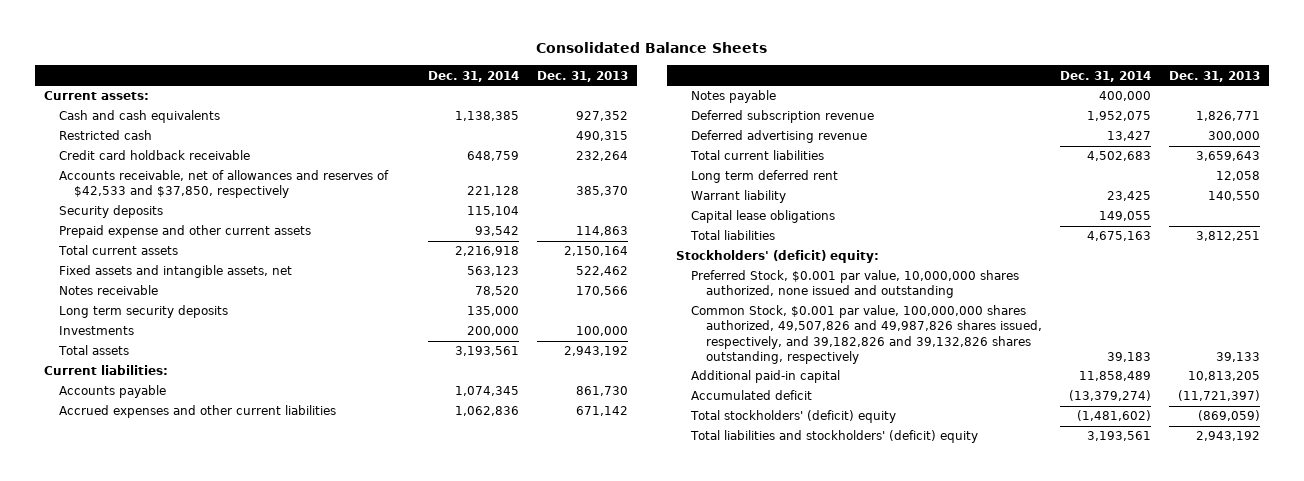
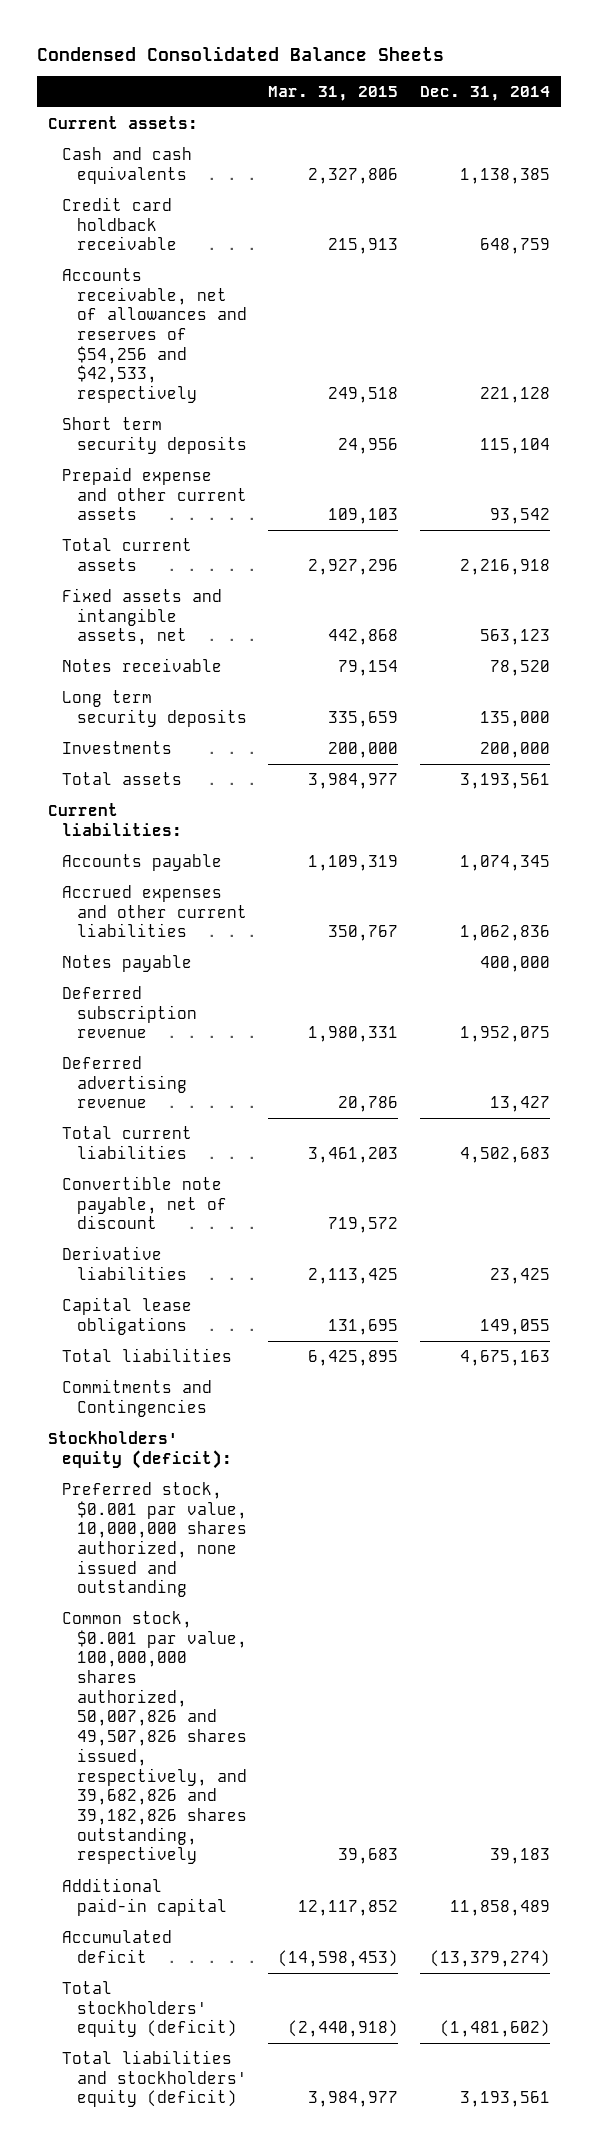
[536,42,768,54] Consolidated Balance Sheets -> [36,45,444,61] Condensed Consolidated Balance Sheets
[537,70,629,82] Dec. 31, 2013 -> none
none -> [268,85,399,101] Mar. 31, 2015
[58,130,152,141] Restricted cash -> none
[58,170,389,199] Accounts receivable, net of allowances and reserves of $42,533 and $37,850, respectively -> [62,267,247,404] Accounts receivable, net of allowances and reserves of $54,256 and $42,533, respectively
[58,205,163,219] Security deposits -> [62,416,247,454] Short term security deposits
[690,170,838,184] Long term deferred rent -> none
none -> [62,1175,227,1230] Convertible note payable, net of discount
[690,190,786,204] Warrant liability -> [62,1245,187,1280] Derivative liabilities
none -> [62,1378,213,1417] Commitments and Contingencies
[675,250,879,264] Stockholders' (deficit) equity: -> [47,1430,233,1469] Stockholders' equity (deficit):
[690,270,1019,299] Preferred Stock, $0.001 par value, 10,000,000 shares authorized, none issued and outstanding -> [62,1481,247,1598] Preferred stock, $0.001 par value, 10,000,000 shares authorized, none issued and outstanding
[690,305,1042,364] Common Stock, $0.001 par value, 100,000,000 shares authorized, 49,507,826 and 49,987,826 shares issued, respectively, and 39,182,826 and 39,132,826 shares outstanding, respectively -> [62,1610,247,1865] Common stock, $0.001 par value, 100,000,000 shares authorized, 50,007,826 and 49,507,826 shares issued, respectively, and 39,682,826 and 39,182,826 shares outstanding, respectively
[689,410,896,424] Total stockholders' (deficit) equity -> [62,1980,237,2038] Total stockholders' equity (deficit)
[689,430,978,444] Total liabilities and stockholders' (deficit) equity -> [62,2049,247,2108] Total liabilities and stockholders' equity (deficit)

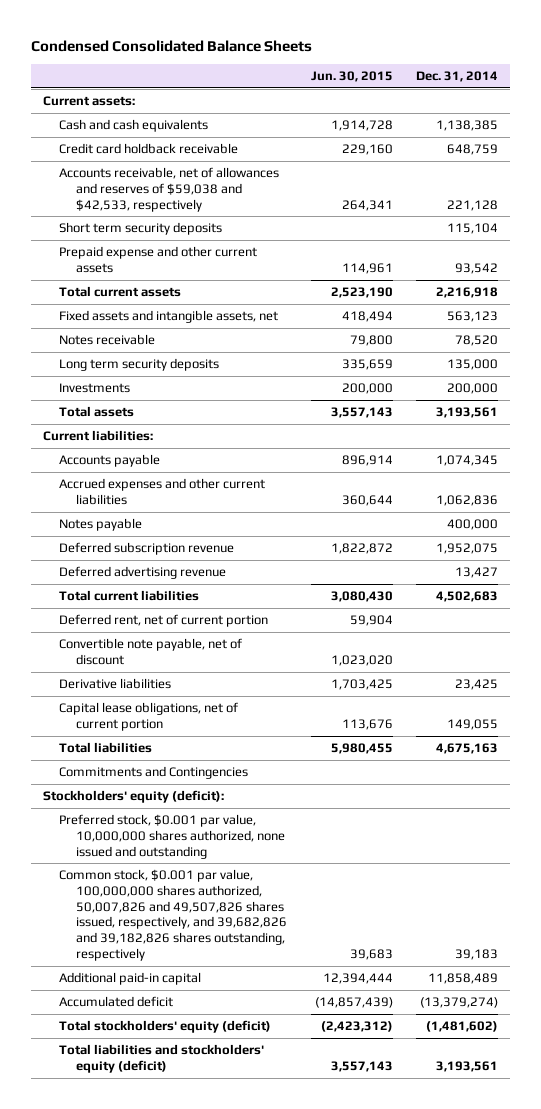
[268,85,399,101] Mar. 31, 2015 -> none
none -> [310,71,393,83] Jun. 30, 2015
[62,267,247,404] Accounts receivable, net of allowances and reserves of $54,256 and $42,533, respectively -> [59,167,280,212] Accounts receivable, net of allowances and reserves of $59,038 and $42,533, respectively
none -> [59,614,269,628] Deferred rent, net of current portion
[62,1296,193,1335] Capital lease obligations -> [59,702,239,731] Capital lease obligations, net of current portion

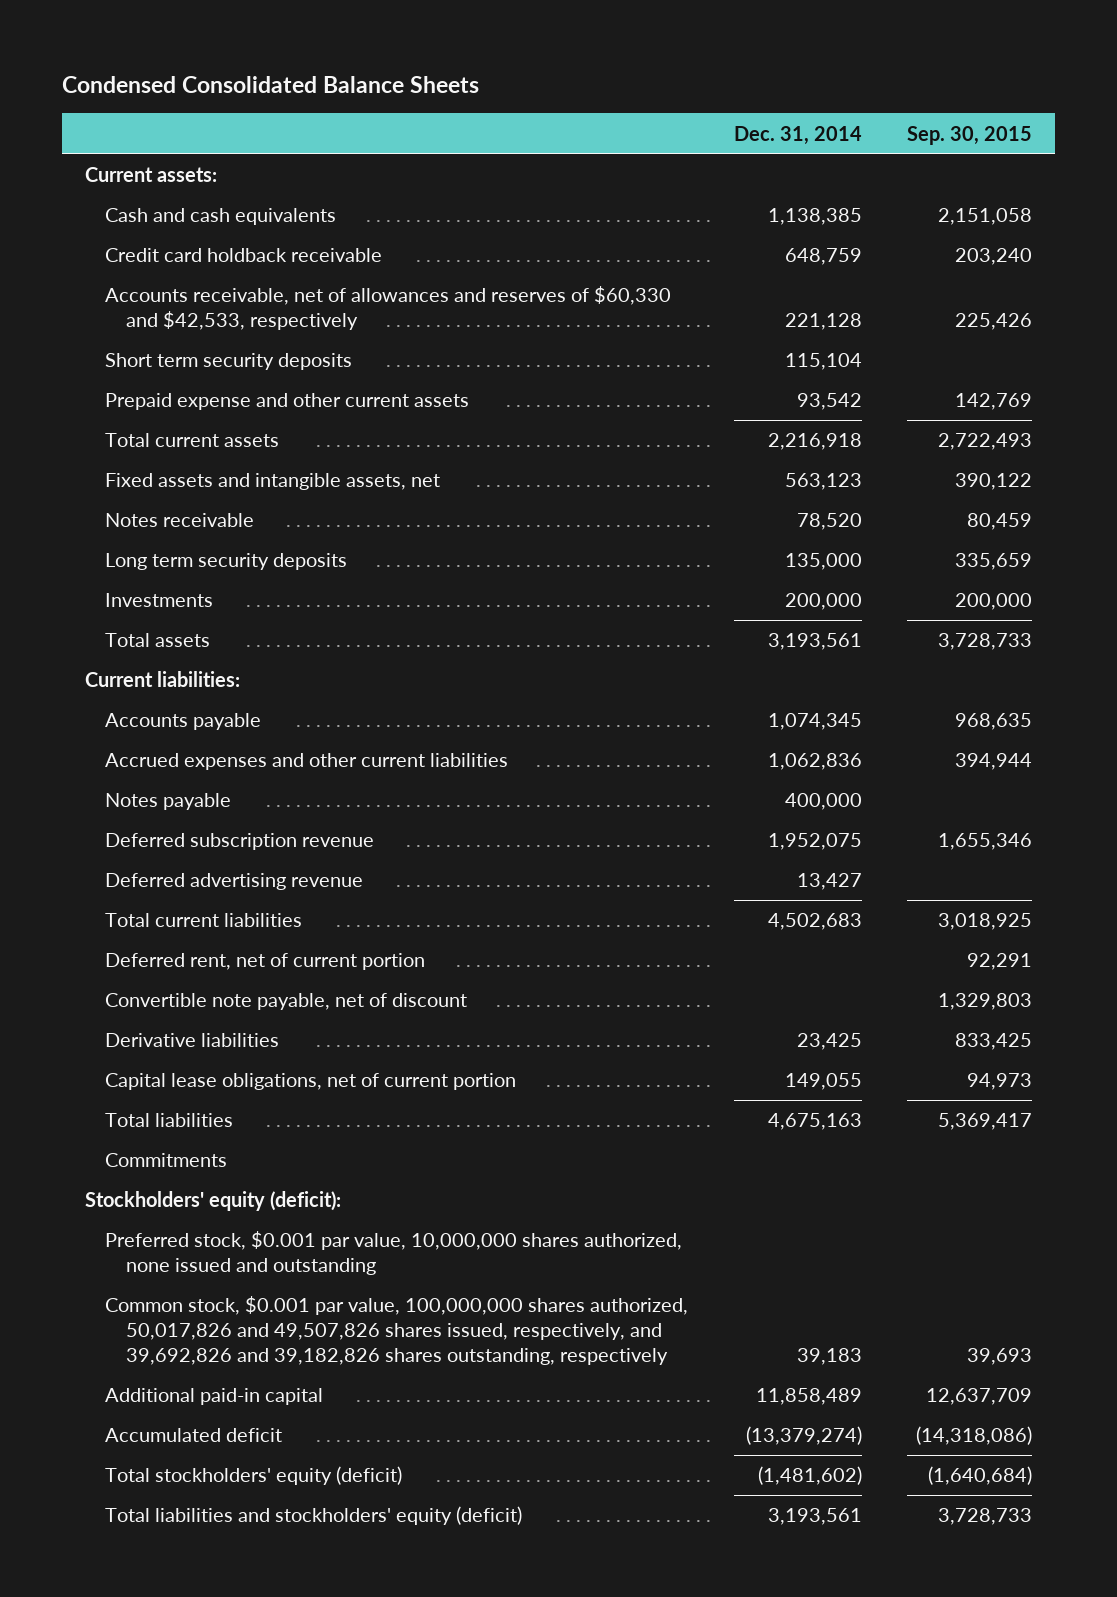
[310,71,393,83] Jun. 30, 2015 -> none
none -> [907,125,1033,145] Sep. 30, 2015
[59,167,280,212] Accounts receivable, net of allowances and reserves of $59,038 and $42,533, respectively -> [105,286,672,331] Accounts receivable, net of allowances and reserves of $60,330 and $42,533, respectively
[59,766,249,780] Commitments and Contingencies -> [105,1153,228,1168] Commitments
[59,869,288,961] Common stock, $0.001 par value, 100,000,000 shares authorized, 50,007,826 and 49,507,826 shares issued, respectively, and 39,682,826 and 39,182,826 shares outstanding, respectively -> [105,1296,689,1366] Common stock, $0.001 par value, 100,000,000 shares authorized, 50,017,826 and 49,507,826 shares issued, respectively, and 39,692,826 and 39,182,826 shares outstanding, respectively

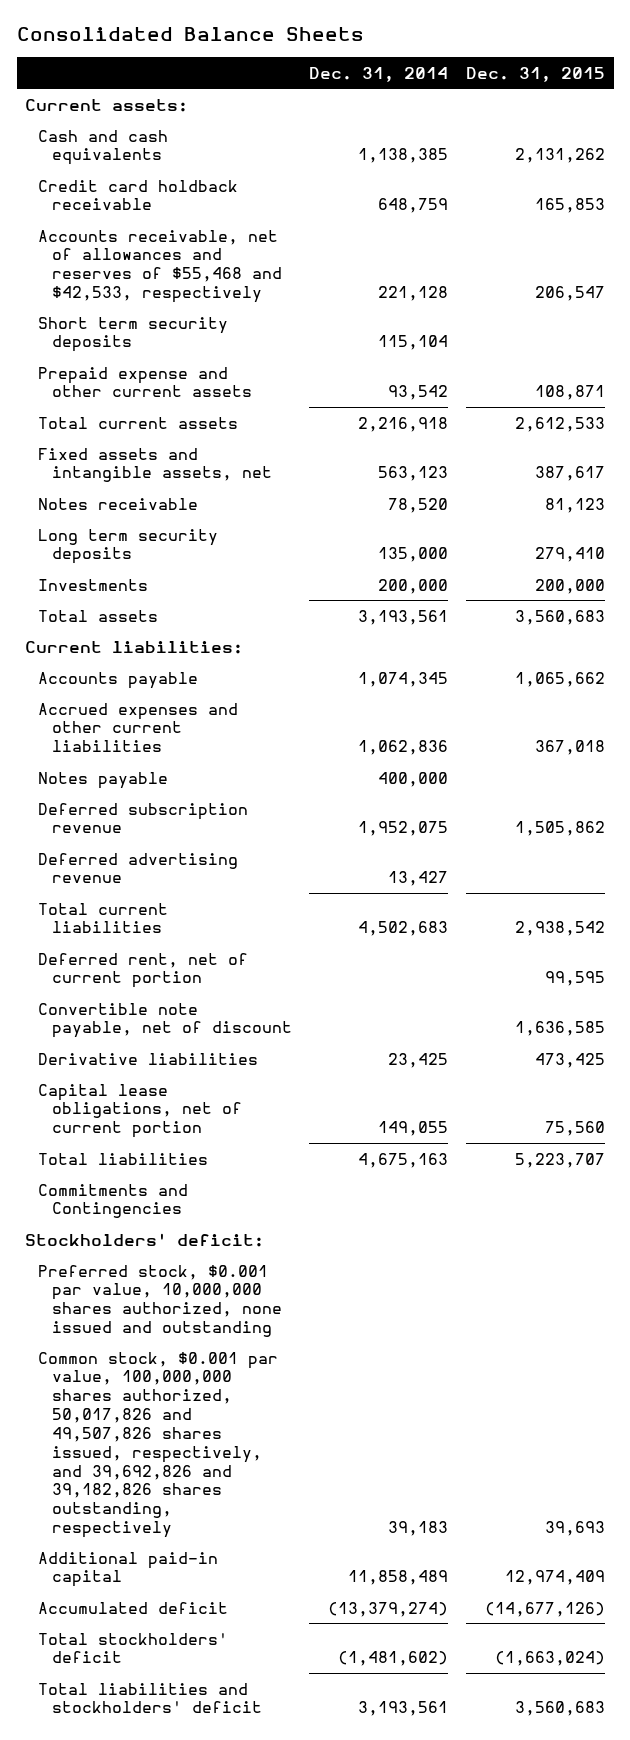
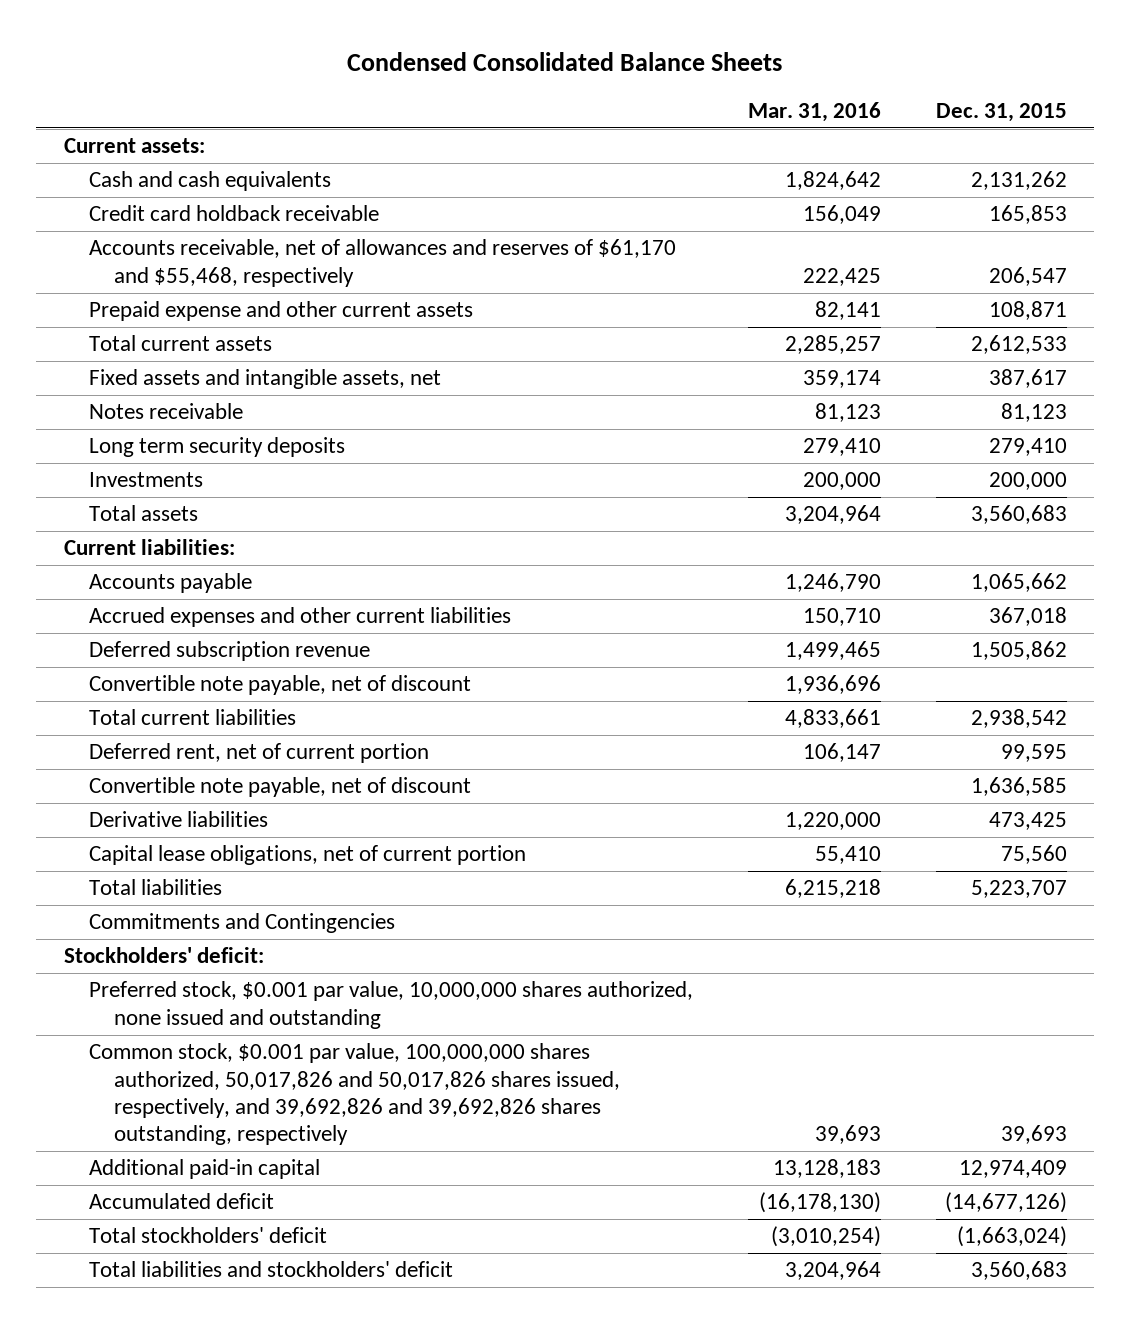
[16,27,364,42] Consolidated Balance Sheets -> [347,52,783,72] Condensed Consolidated Balance Sheets
[309,66,449,82] Dec. 31, 2014 -> none
none -> [747,102,881,123] Mar. 31, 2016
[38,316,229,353] Short term security deposits -> none
[38,229,282,304] Accounts receivable, net of allowances and reserves of $55,468 and $42,533, respectively -> [88,239,676,287] Accounts receivable, net of allowances and reserves of $61,170 and $55,468, respectively
[38,771,169,789] Notes payable -> none
[38,852,239,884] Deferred advertising revenue -> none
none -> [88,675,471,696] Convertible note payable, net of discount
[38,1351,279,1539] Common stock, $0.001 par value, 100,000,000 shares authorized, 50,017,826 and 49,507,826 shares issued, respectively, and 39,692,826 and 39,182,826 shares outstanding, respectively -> [88,1043,620,1146] Common stock, $0.001 par value, 100,000,000 shares authorized, 50,017,826 and 50,017,826 shares issued, respectively, and 39,692,826 and 39,692,826 shares outstanding, respectively

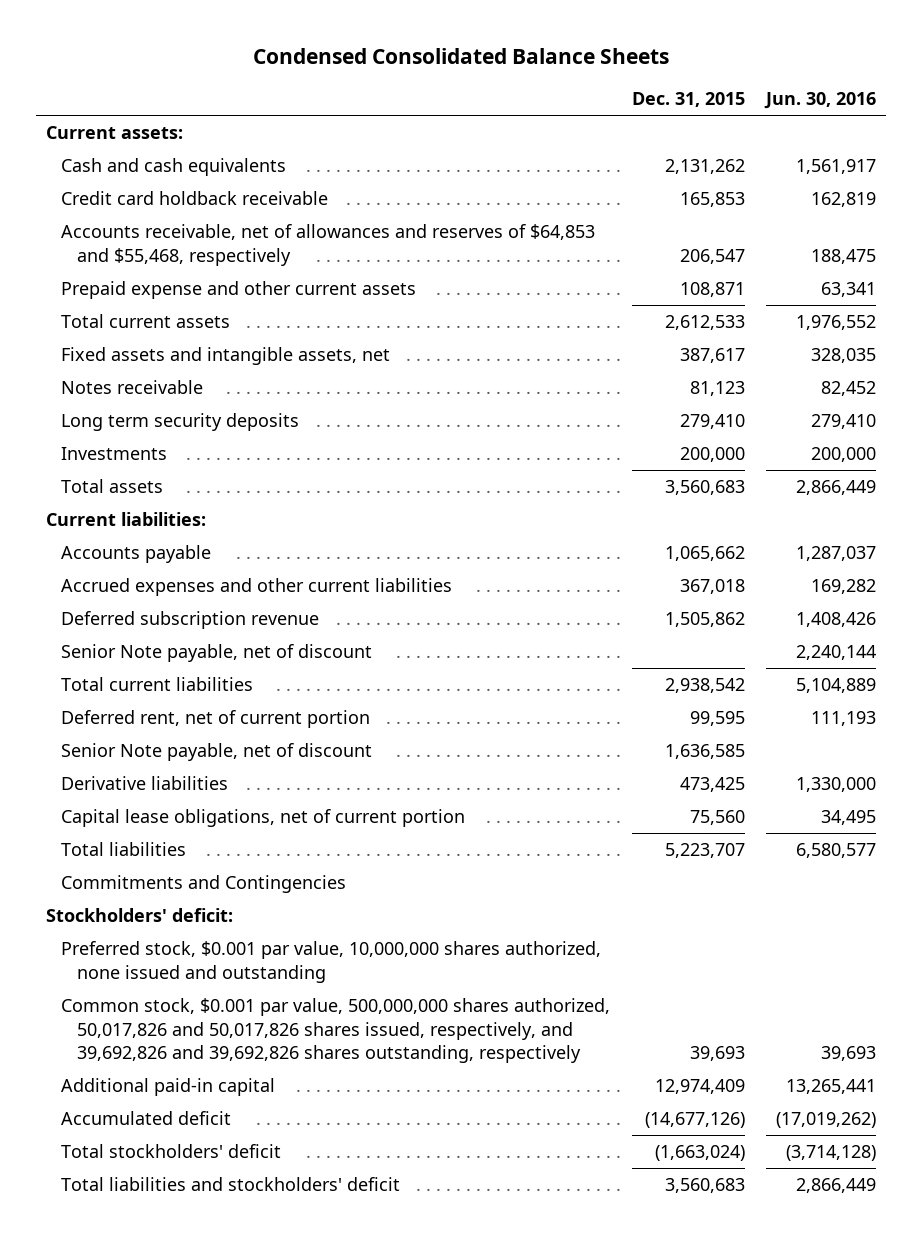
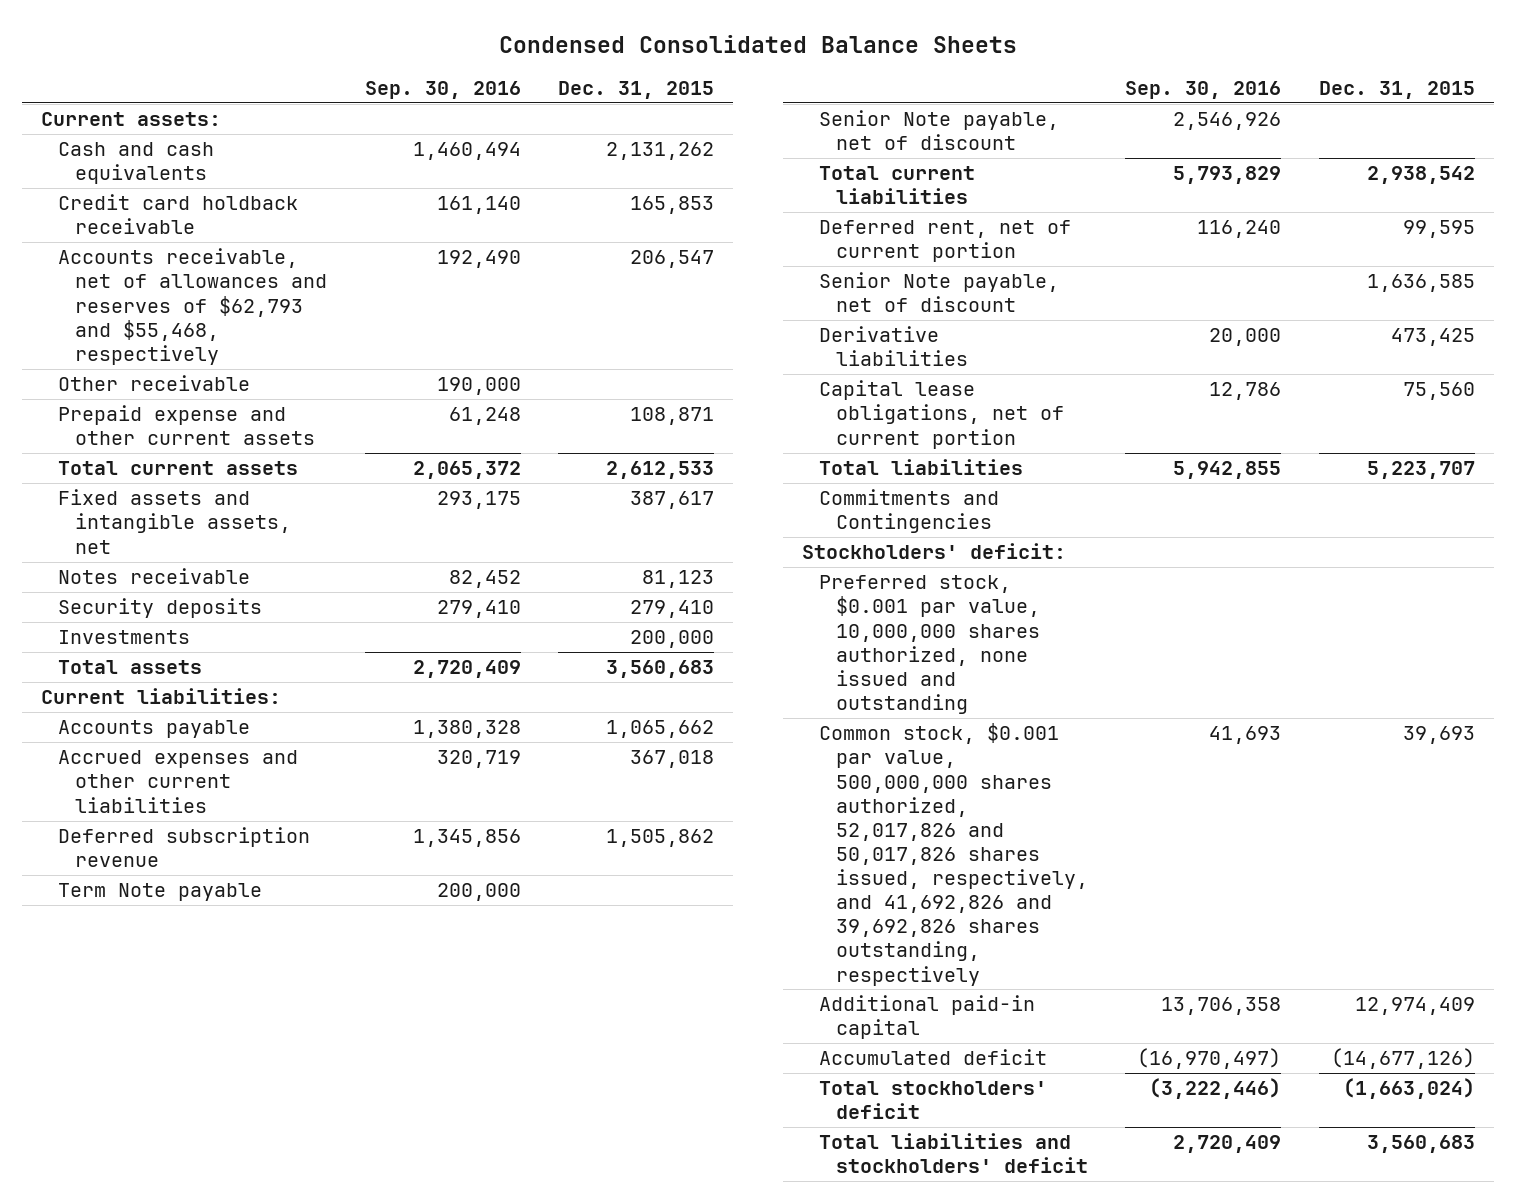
[763,92,876,110] Jun. 30, 2016 -> none
none -> [364,80,521,99] Sep. 30, 2016
[61,224,596,266] Accounts receivable, net of allowances and reserves of $64,853 and $55,468, respectively -> [57,248,327,365] Accounts receivable, net of allowances and reserves of $62,793 and $55,468, respectively
none -> [57,375,250,392] Other receivable
[61,413,300,432] Long term security deposits -> [57,598,262,619] Security deposits
none -> [57,883,262,902] Term Note payable
[61,998,611,1063] Common stock, $0.001 par value, 500,000,000 shares authorized, 50,017,826 and 50,017,826 shares issued, respectively, and 39,692,826 and 39,692,826 shares outstanding, respectively -> [818,723,1088,986] Common stock, $0.001 par value, 500,000,000 shares authorized, 52,017,826 and 50,017,826 shares issued, respectively, and 41,692,826 and 39,692,826 shares outstanding, respectively

